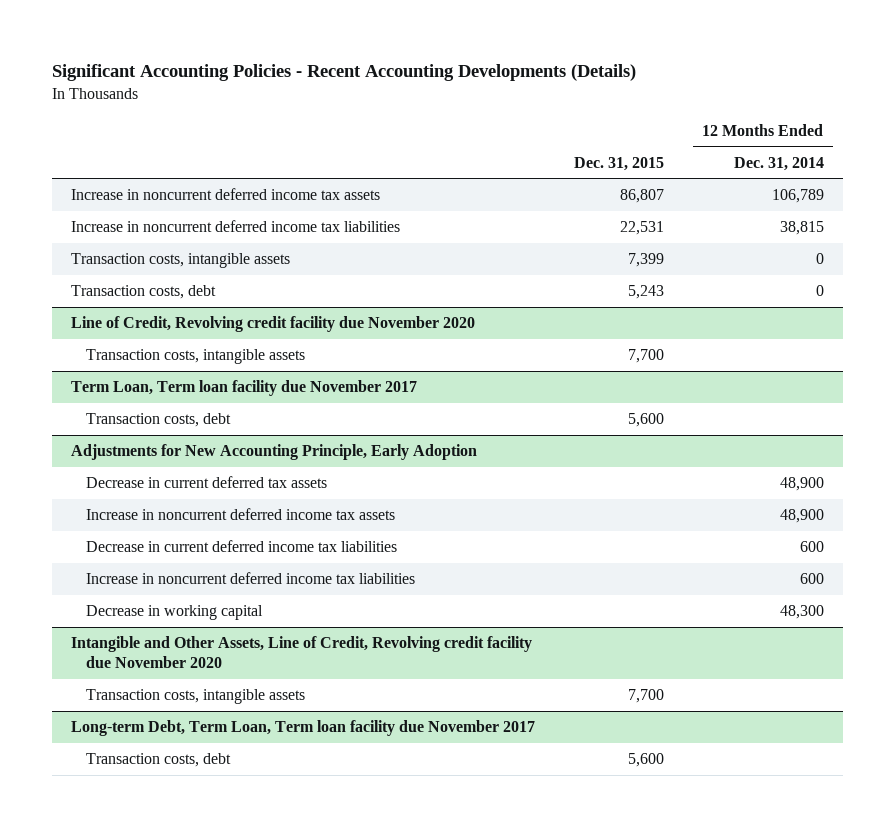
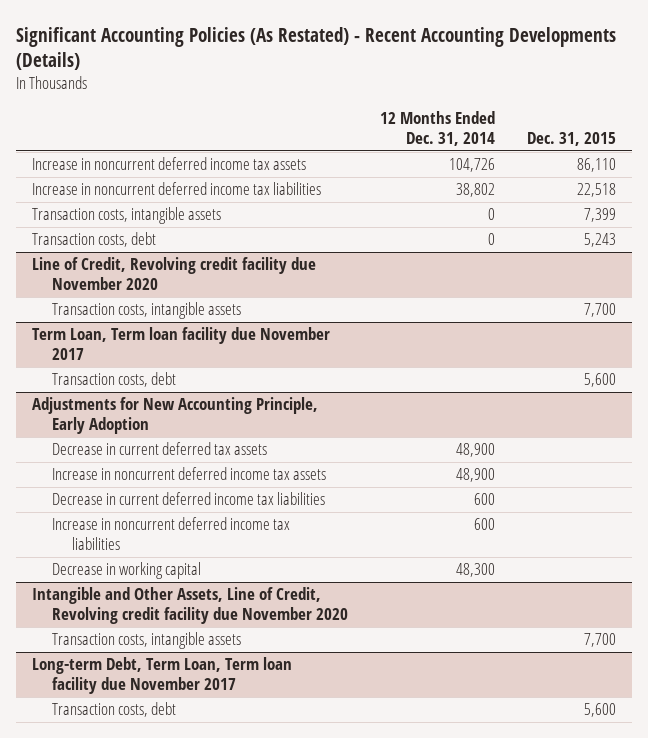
[51,63,636,81] Significant Accounting Policies - Recent Accounting Developments (Details) -> [16,26,617,71] Significant Accounting Policies (As Restated) - Recent Accounting Developments (Details)
[619,189,664,204] 86,807 -> [577,158,617,173] 86,110
[771,189,824,204] 106,789 -> [449,158,496,173] 104,726
[619,221,664,236] 22,531 -> [577,183,617,198] 22,518
[779,221,824,236] 38,815 -> [456,183,496,198] 38,802

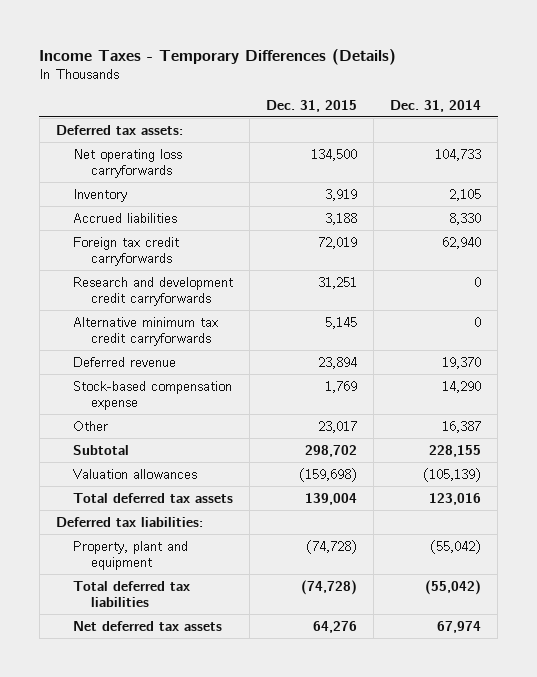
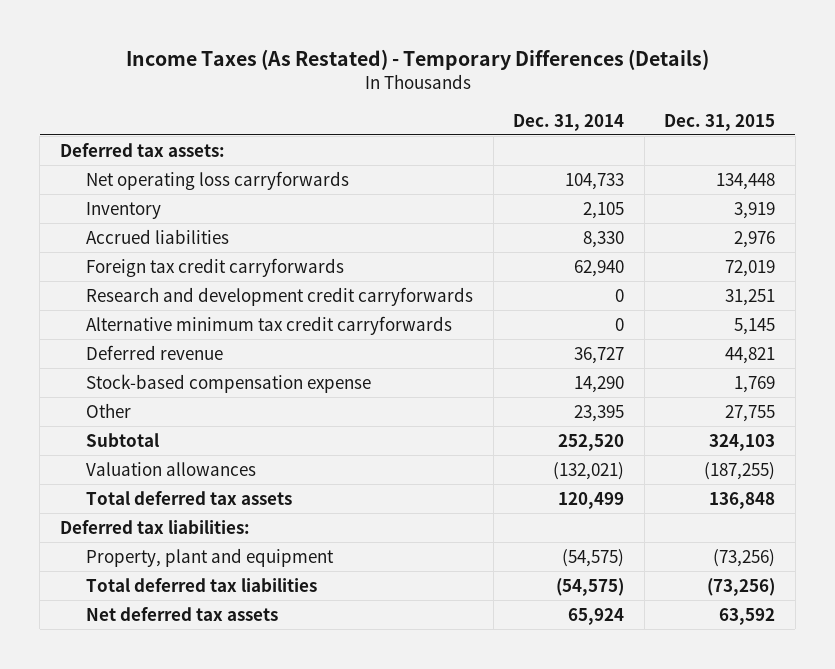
[39,48,397,65] Income Taxes - Temporary Differences (Details) -> [125,49,709,71] Income Taxes (As Restated) - Temporary Differences (Details)
[311,148,358,161] 134,500 -> [716,172,776,190] 134,448
[325,212,358,225] 3,188 -> [734,230,776,248] 2,976
[318,356,358,369] 23,894 -> [725,346,776,364] 44,821
[442,356,482,369] 19,370 -> [574,346,625,364] 36,727
[318,420,358,433] 23,017 -> [725,404,776,422] 27,755
[442,420,482,433] 16,387 -> [574,404,625,422] 23,395
[305,444,358,457] 298,702 -> [709,433,776,451] 324,103
[429,444,482,457] 228,155 -> [558,433,625,451] 252,520
[299,467,358,482] (159,698) -> [704,461,776,480] (187,255)
[423,467,482,482] (105,139) -> [553,461,625,480] (132,021)
[305,492,358,505] 139,004 -> [709,491,776,509] 136,848
[429,492,482,505] 123,016 -> [558,491,625,509] 120,499
[306,539,358,554] (74,728) -> [713,548,776,567] (73,256)
[430,539,482,554] (55,042) -> [562,548,625,567] (54,575)
[301,579,358,595] (74,728) -> [707,577,776,596] (73,256)
[425,579,482,595] (55,042) -> [556,577,625,596] (54,575)
[313,620,358,633] 64,276 -> [719,607,776,625] 63,592
[437,620,482,633] 67,974 -> [568,607,625,625] 65,924

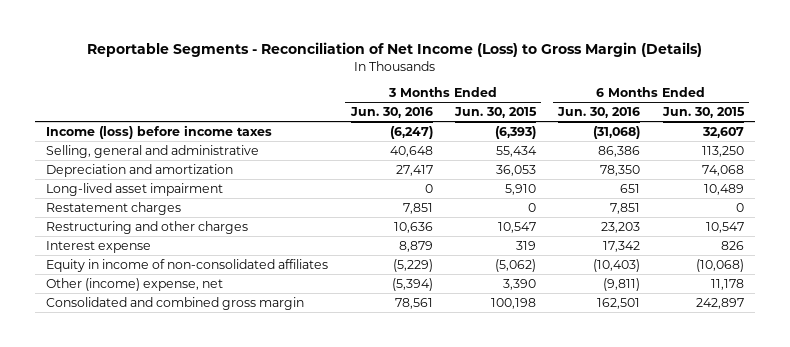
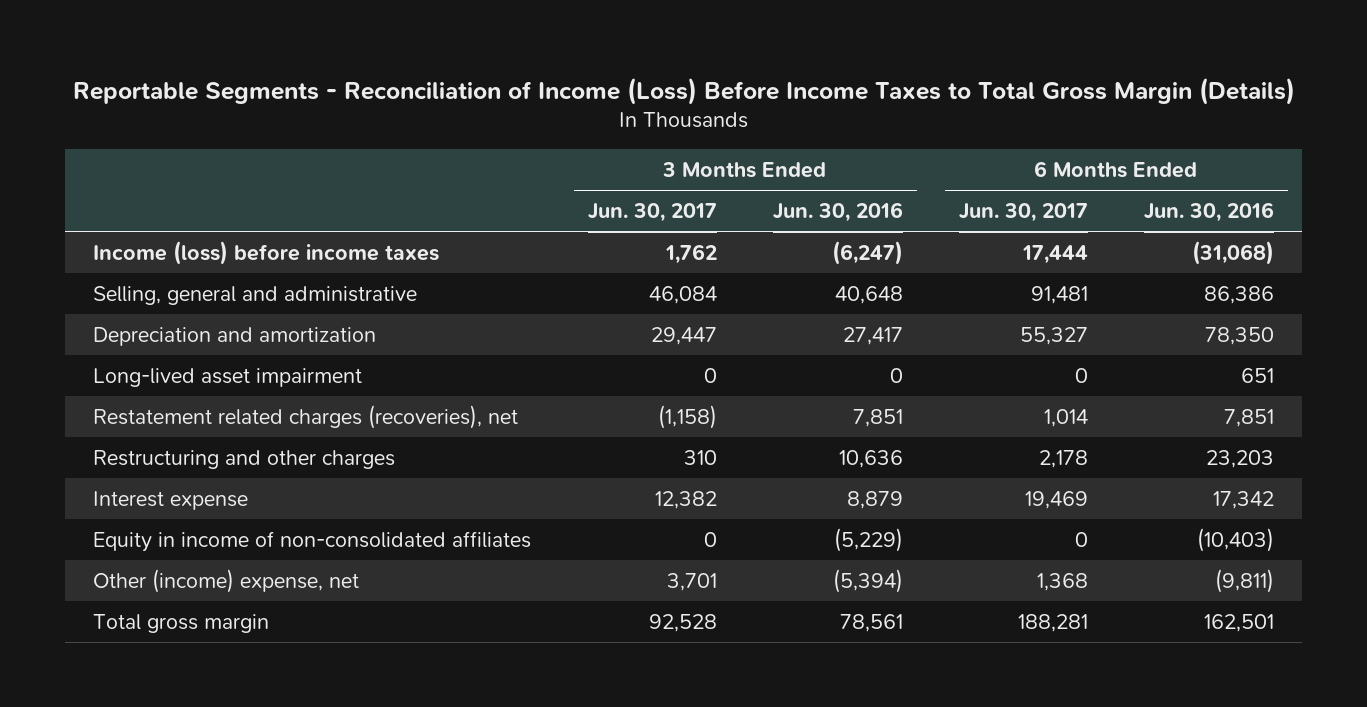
[86,42,702,58] Reportable Segments - Reconciliation of Net Income (Loss) to Gross Margin (Details) -> [72,76,1295,105] Reportable Segments - Reconciliation of Income (Loss) Before Income Taxes to Total Gross Margin (Details)
[453,107,537,119] Jun. 30, 2015 -> none
[661,107,745,119] Jun. 30, 2015 -> none
none -> [587,202,717,222] Jun. 30, 2017
none -> [958,202,1088,222] Jun. 30, 2017
[46,201,182,215] Restatement charges -> [93,404,519,429] Restatement related charges (recoveries), net
[46,296,305,310] Consolidated and combined gross margin -> [93,613,270,633] Total gross margin

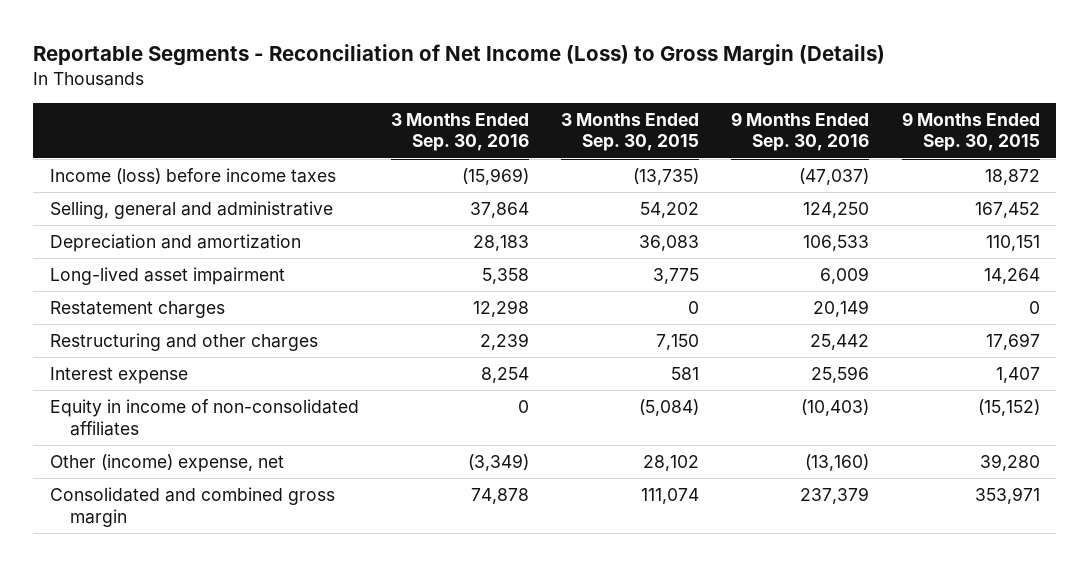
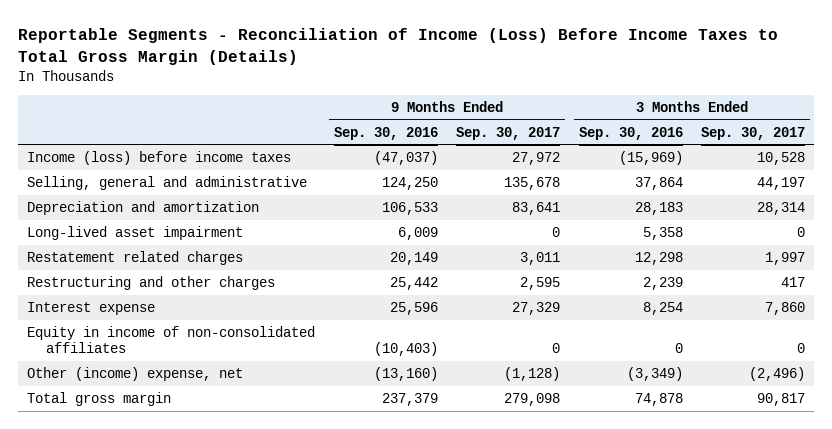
[33,44,886,67] Reportable Segments - Reconciliation of Net Income (Loss) to Gross Margin (Details) -> [18,28,779,66] Reportable Segments - Reconciliation of Income (Loss) Before Income Taxes to Total Gross Margin (Details)
[561,112,700,152] 3 Months Ended Sep. 30, 2015 -> none
[901,111,1040,152] 9 Months Ended Sep. 30, 2015 -> none
none -> [456,126,561,140] Sep. 30, 2017
none -> [700,126,805,140] Sep. 30, 2017
[49,301,225,319] Restatement charges -> [27,250,244,265] Restatement related charges
[49,487,335,527] Consolidated and combined gross margin -> [27,391,172,406] Total gross margin

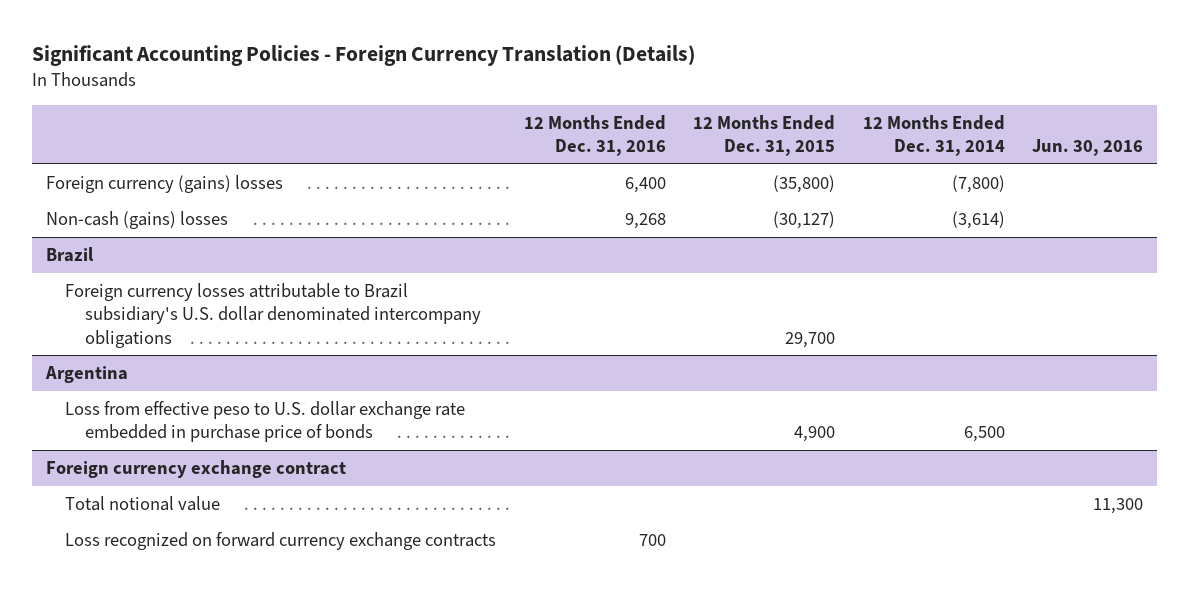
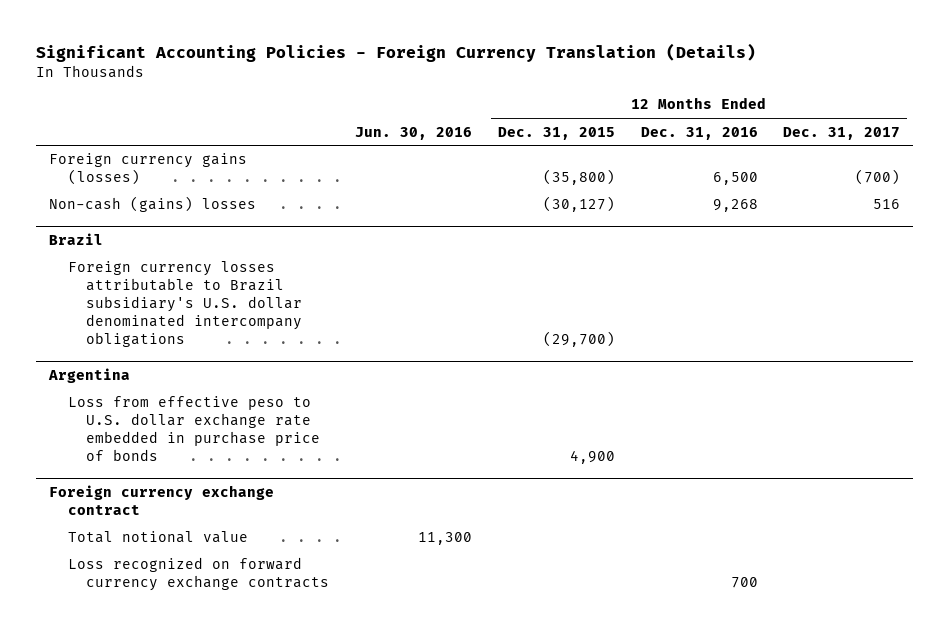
[862,114,1005,157] 12 Months Ended Dec. 31, 2014 -> none
none -> [783,126,901,140] Dec. 31, 2017
[45,174,283,193] Foreign currency (gains) losses -> [48,153,247,186] Foreign currency gains (losses)
[624,176,666,193] 6,400 -> [712,172,758,186] 6,500
[785,331,836,348] 29,700 -> [542,330,615,347] (29,700)

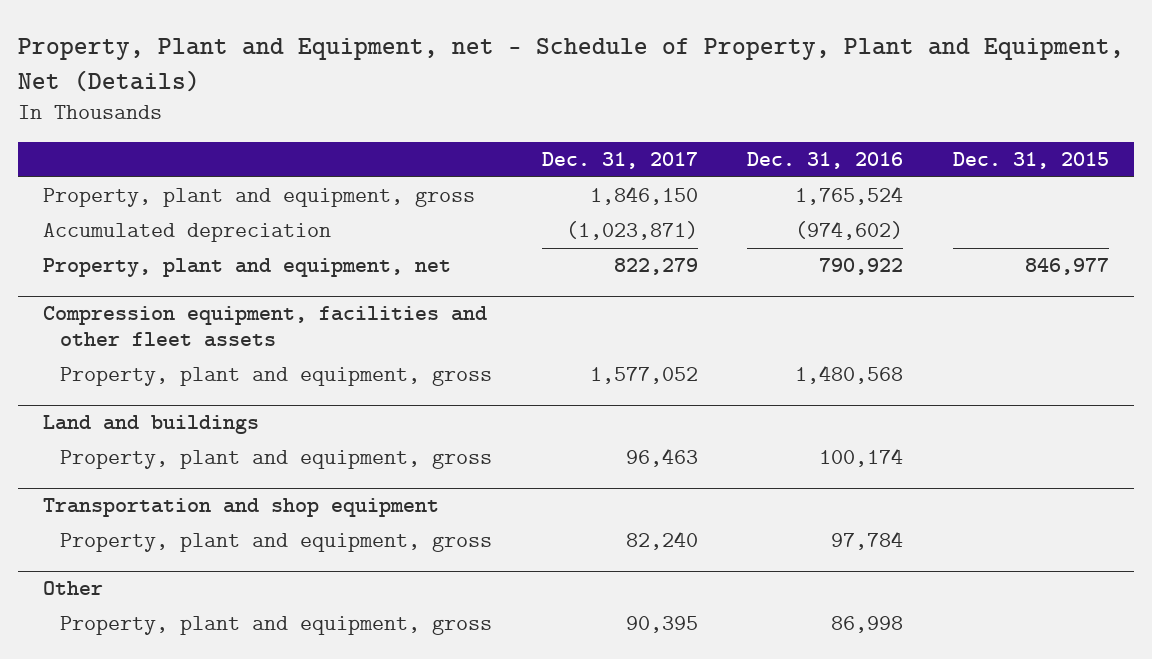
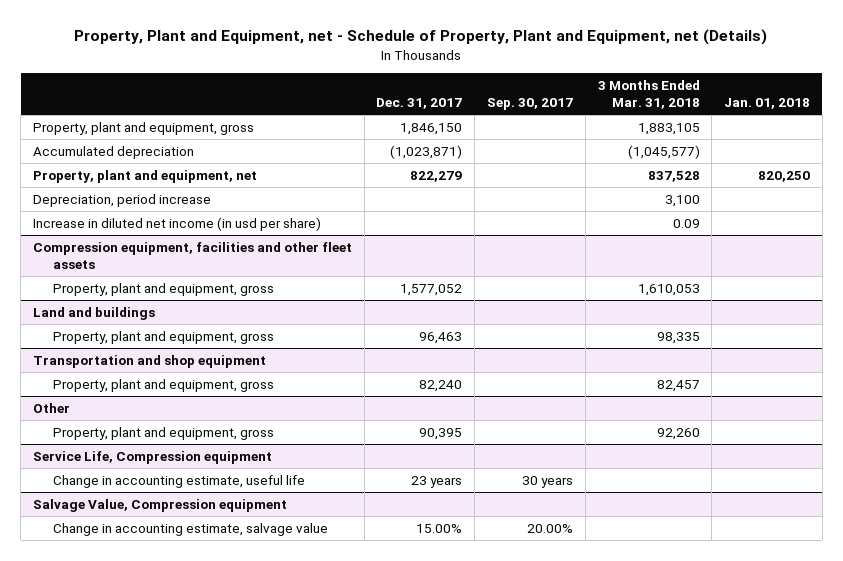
[18,37,1125,92] Property, Plant and Equipment, net - Schedule of Property, Plant and Equipment, Net (Details) -> [74,29,768,46] Property, Plant and Equipment, net - Schedule of Property, Plant and Equipment, net (Details)
[747,152,904,170] Dec. 31, 2016 -> none
[952,152,1109,170] Dec. 31, 2015 -> none
none -> [486,98,573,111] Sep. 30, 2017
none -> [597,80,700,110] 3 Months Ended Mar. 31, 2018
none -> [724,98,811,110] Jan. 01, 2018
none -> [32,193,211,207] Depreciation, period increase
none -> [32,216,321,231] Increase in diluted net income (in usd per share)
none -> [32,450,272,464] Service Life, Compression equipment
none -> [53,474,306,488] Change in accounting estimate, useful life
none -> [32,498,287,512] Salvage Value, Compression equipment
none -> [53,522,329,536] Change in accounting estimate, salvage value

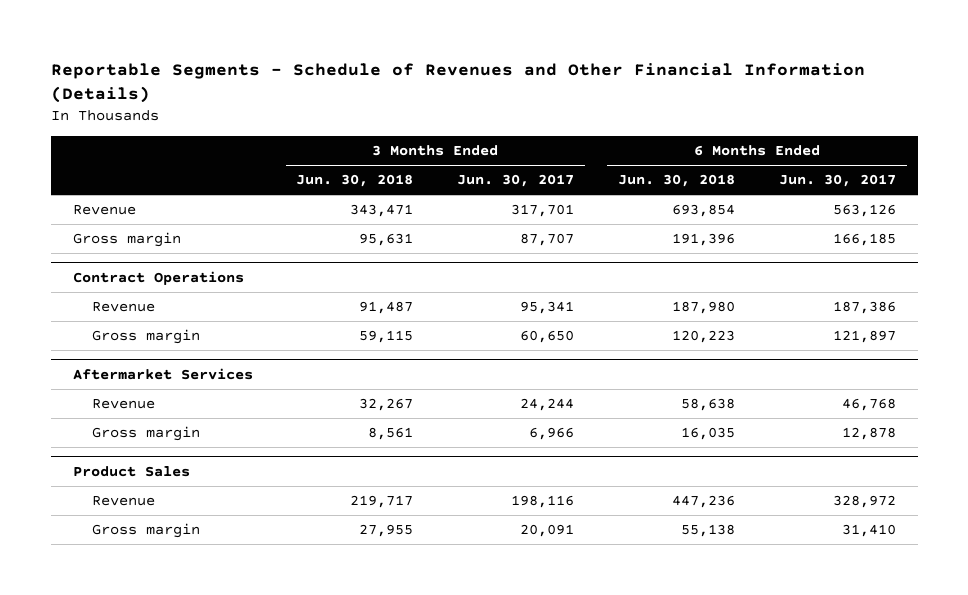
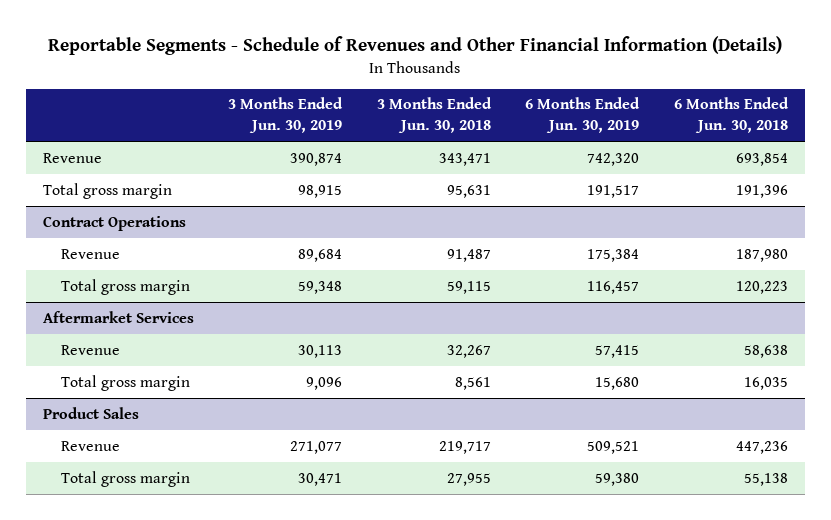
[457,174,575,188] Jun. 30, 2017 -> none
[778,174,896,188] Jun. 30, 2017 -> none
none -> [228,97,344,134] 3 Months Ended Jun. 30, 2019
none -> [525,97,641,134] 6 Months Ended Jun. 30, 2019
[72,232,181,248] Gross margin -> [42,182,172,199] Total gross margin
[92,329,201,345] Gross margin -> [60,278,190,295] Total gross margin
[92,426,201,442] Gross margin -> [60,374,190,391] Total gross margin
[92,523,201,539] Gross margin -> [60,470,190,487] Total gross margin

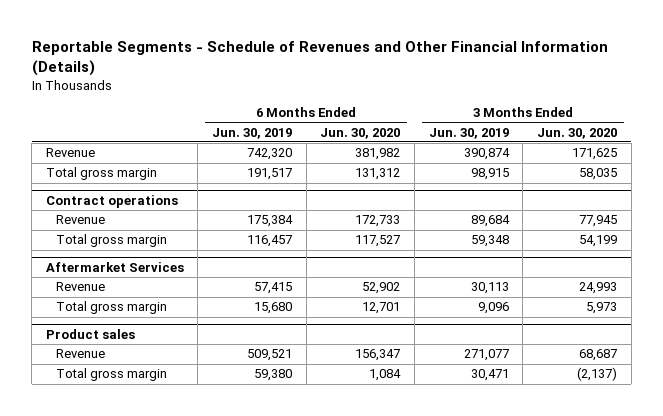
[376,97,492,134] 3 Months Ended Jun. 30, 2018 -> none
[673,97,789,134] 6 Months Ended Jun. 30, 2018 -> none
none -> [320,127,401,139] Jun. 30, 2020
none -> [536,127,617,139] Jun. 30, 2020
[42,215,186,231] Contract Operations -> [45,195,178,209] Contract operations
[42,406,139,419] Product Sales -> [45,329,135,340] Product sales

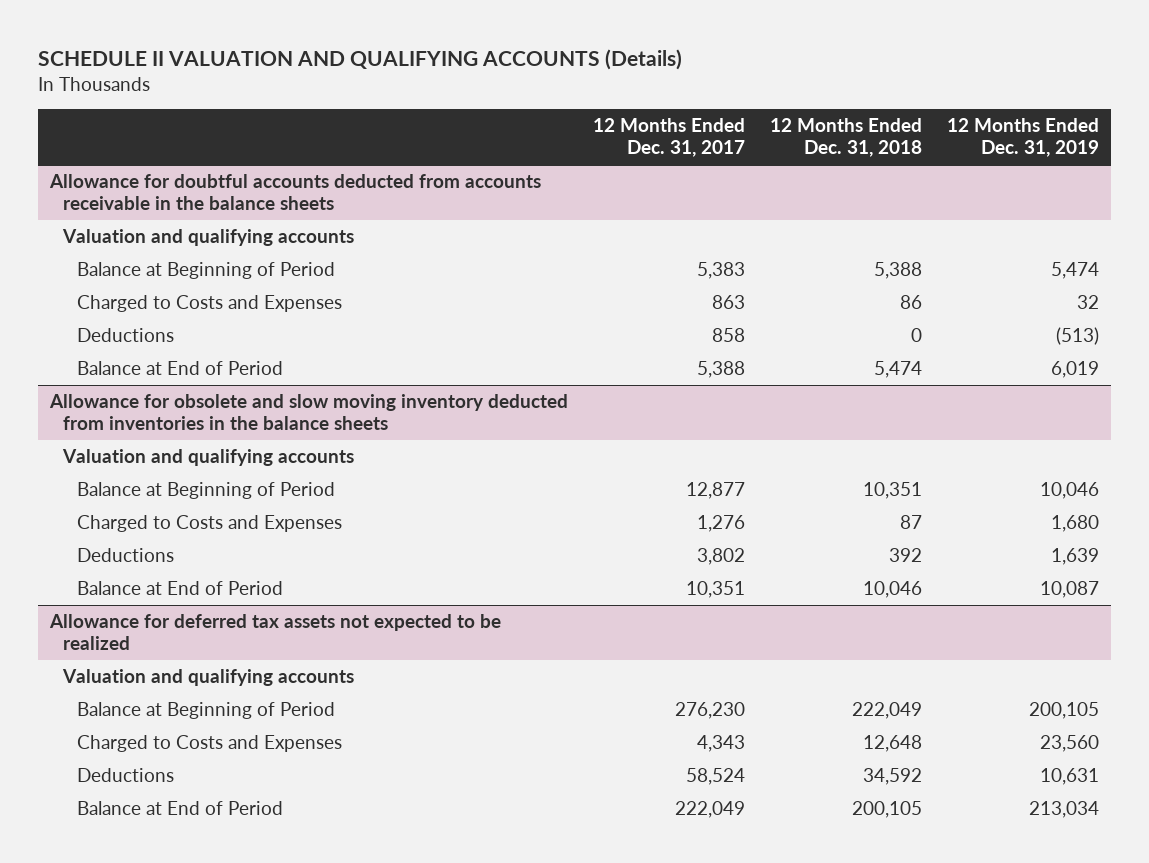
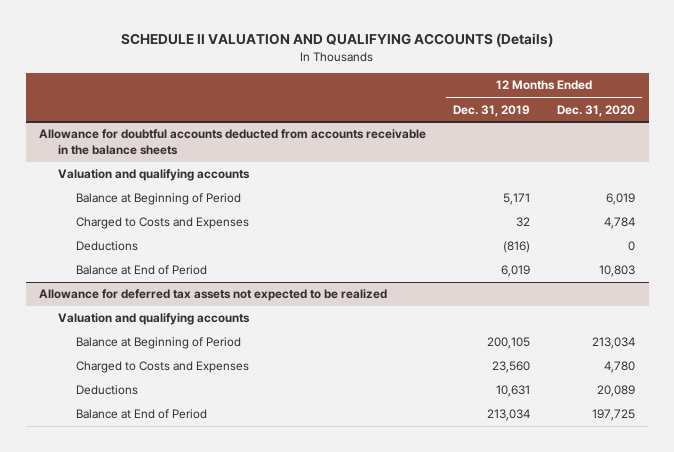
[593,118,746,158] 12 Months Ended Dec. 31, 2017 -> none
[769,118,922,158] 12 Months Ended Dec. 31, 2018 -> none
none -> [557,104,636,117] Dec. 31, 2020
[1050,262,1099,280] 5,474 -> [503,193,531,206] 5,171
[1055,327,1099,346] (513) -> [503,241,531,254] (816)
[49,394,569,431] Allowance for obsolete and slow moving inventory deducted from inventories in the balance sheets -> none
[62,449,355,467] Valuation and qualifying accounts -> none
[76,482,335,500] Balance at Beginning of Period -> none
[76,515,342,533] Charged to Costs and Expenses -> none
[76,548,174,563] Deductions -> none
[76,581,283,596] Balance at End of Period -> none

